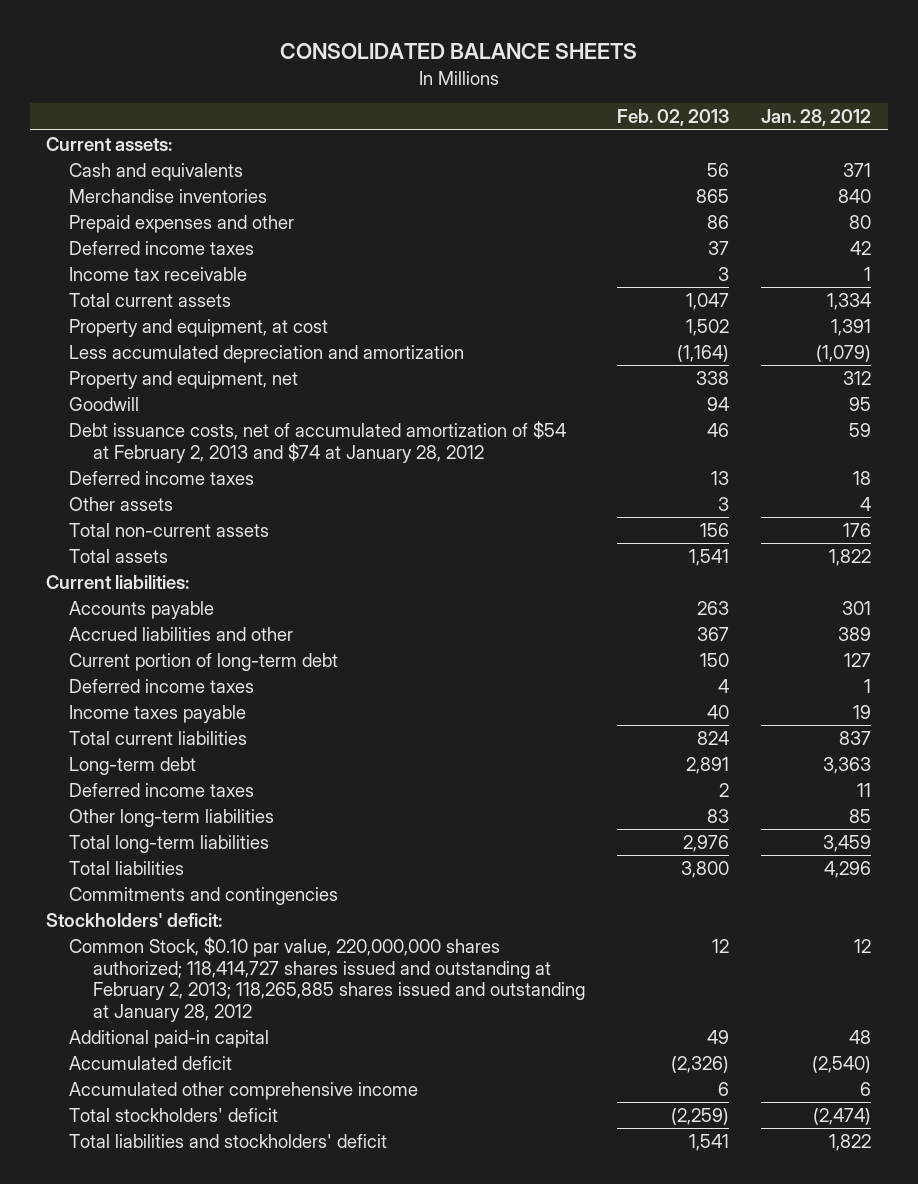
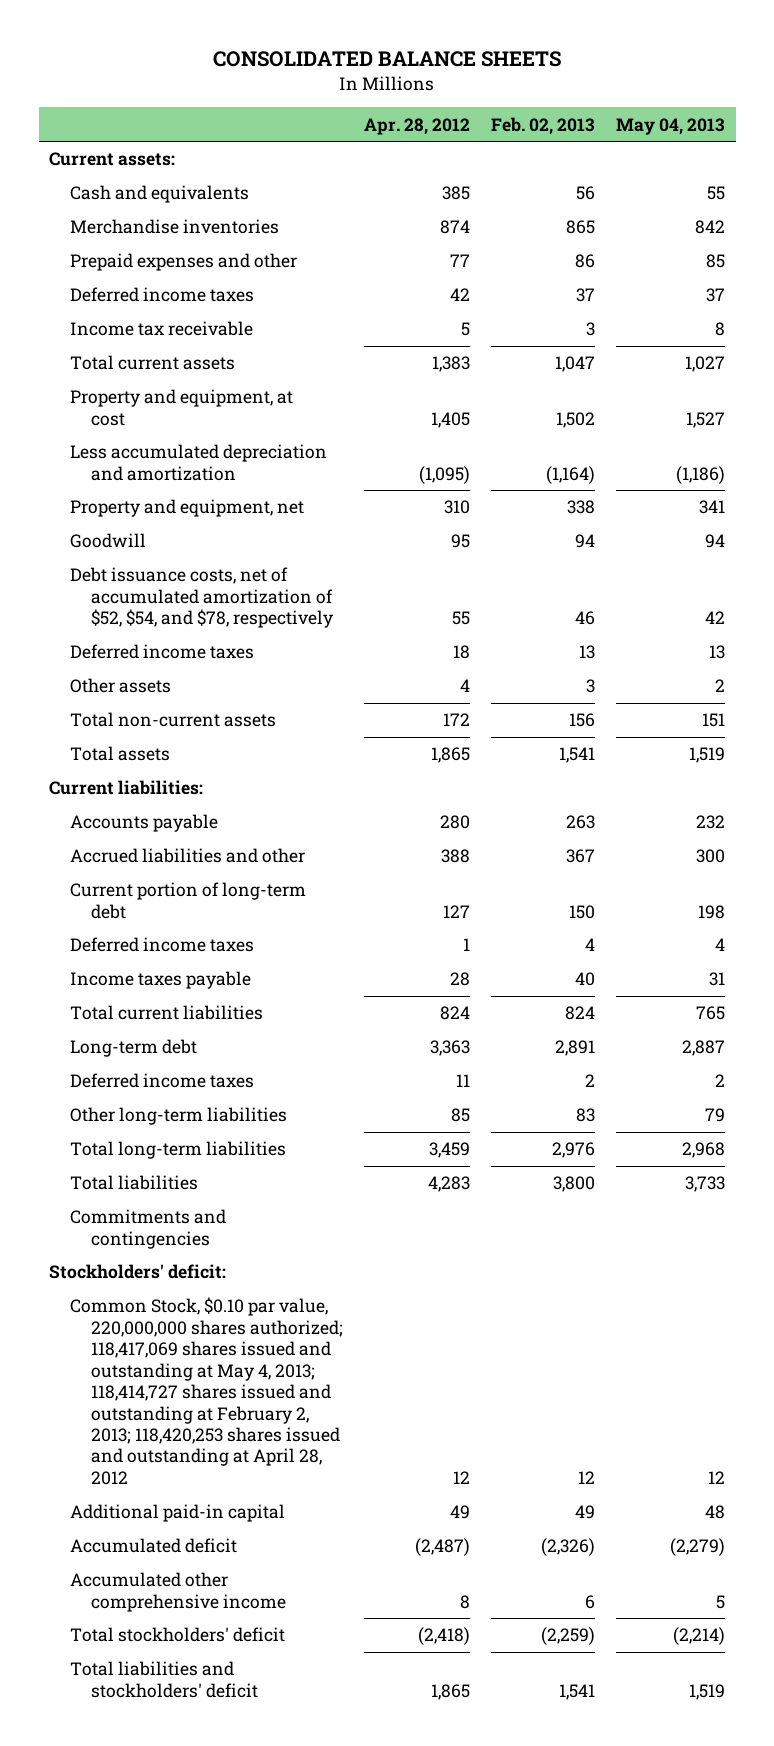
[761,109,872,127] Jan. 28, 2012 -> none
none -> [364,117,471,135] Apr. 28, 2012
none -> [616,117,726,135] May 04, 2013
[69,421,567,463] Debt issuance costs, net of accumulated amortization of $54 at February 2, 2013 and $74 at January 28, 2012 -> [70,567,334,629] Debt issuance costs, net of accumulated amortization of $52, $54, and $78, respectively
[69,937,585,1023] Common Stock, $0.10 par value, 220,000,000 shares authorized; 118,414,727 shares issued and outstanding at February 2, 2013; 118,265,885 shares issued and outstanding at January 28, 2012 -> [70,1297,344,1485] Common Stock, $0.10 par value, 220,000,000 shares authorized; 118,417,069 shares issued and outstanding at May 4, 2013; 118,414,727 shares issued and outstanding at February 2, 2013; 118,420,253 shares issued and outstanding at April 28, 2012

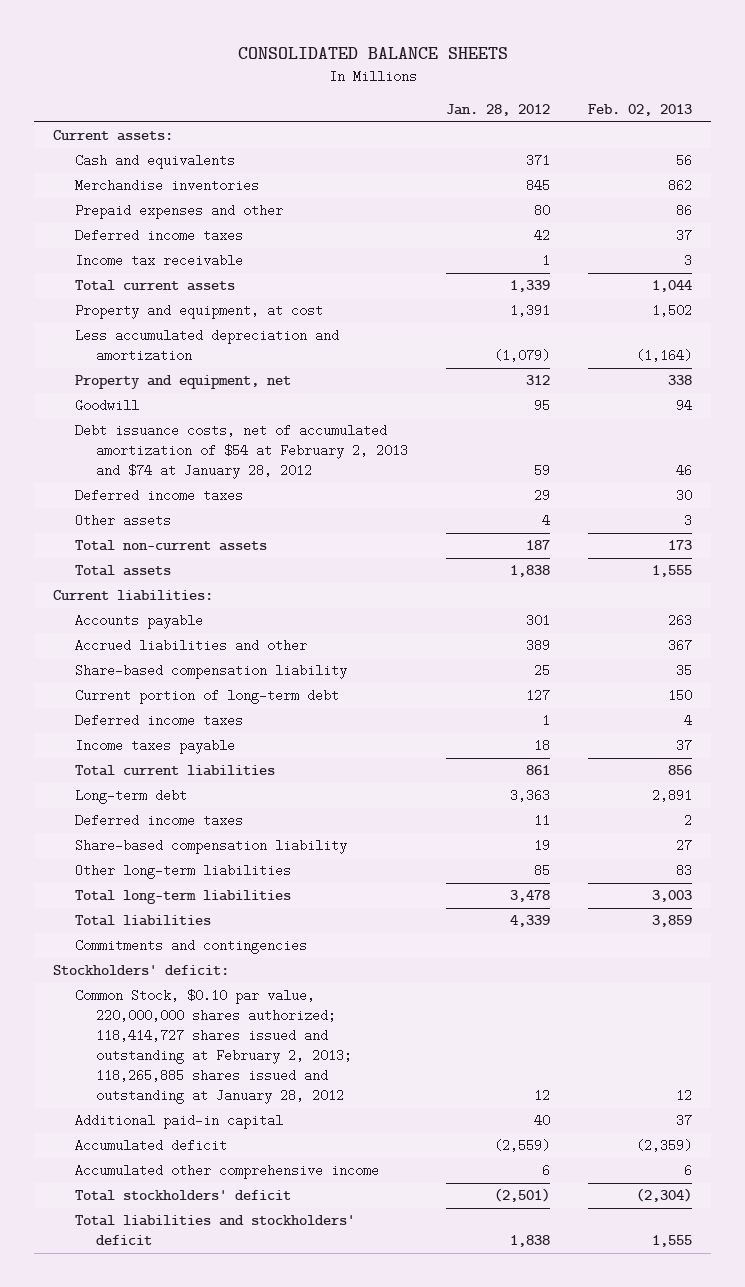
[364,117,471,135] Apr. 28, 2012 -> none
[616,117,726,135] May 04, 2013 -> none
none -> [445,104,550,117] Jan. 28, 2012
[566,220,596,235] 865 -> [667,179,692,193] 862
[555,356,596,373] 1,047 -> [651,280,692,293] 1,044
[70,567,334,629] Debt issuance costs, net of accumulated amortization of $52, $54, and $78, respectively -> [74,424,408,480] Debt issuance costs, net of accumulated amortization of $54 at February 2, 2013 and $74 at January 28, 2012
[579,645,596,660] 13 -> [675,489,692,503] 30
[569,713,596,728] 156 -> [667,540,692,551] 173
[559,747,596,764] 1,541 -> [651,565,692,578] 1,555
none -> [74,664,347,680] Share-based compensation liability
[575,972,596,987] 40 -> [675,739,692,753] 37
[565,1006,596,1021] 824 -> [667,765,692,776] 856
none -> [74,839,347,855] Share-based compensation liability
[552,1142,596,1159] 2,976 -> [651,890,692,903] 3,003
[553,1176,596,1193] 3,800 -> [651,915,692,928] 3,859
[70,1297,344,1485] Common Stock, $0.10 par value, 220,000,000 shares authorized; 118,417,069 shares issued and outstanding at May 4, 2013; 118,414,727 shares issued and outstanding at February 2, 2013; 118,420,253 shares issued and outstanding at April 28, 2012 -> [74,989,352,1105] Common Stock, $0.10 par value, 220,000,000 shares authorized; 118,414,727 shares issued and outstanding at February 2, 2013; 118,265,885 shares issued and outstanding at January 28, 2012
[575,1505,596,1520] 49 -> [675,1114,692,1128] 37
[541,1538,596,1557] (2,326) -> [635,1139,692,1153] (2,359)
[541,1627,596,1646] (2,259) -> [635,1188,692,1203] (2,304)
[559,1683,596,1700] 1,541 -> [651,1235,692,1248] 1,555

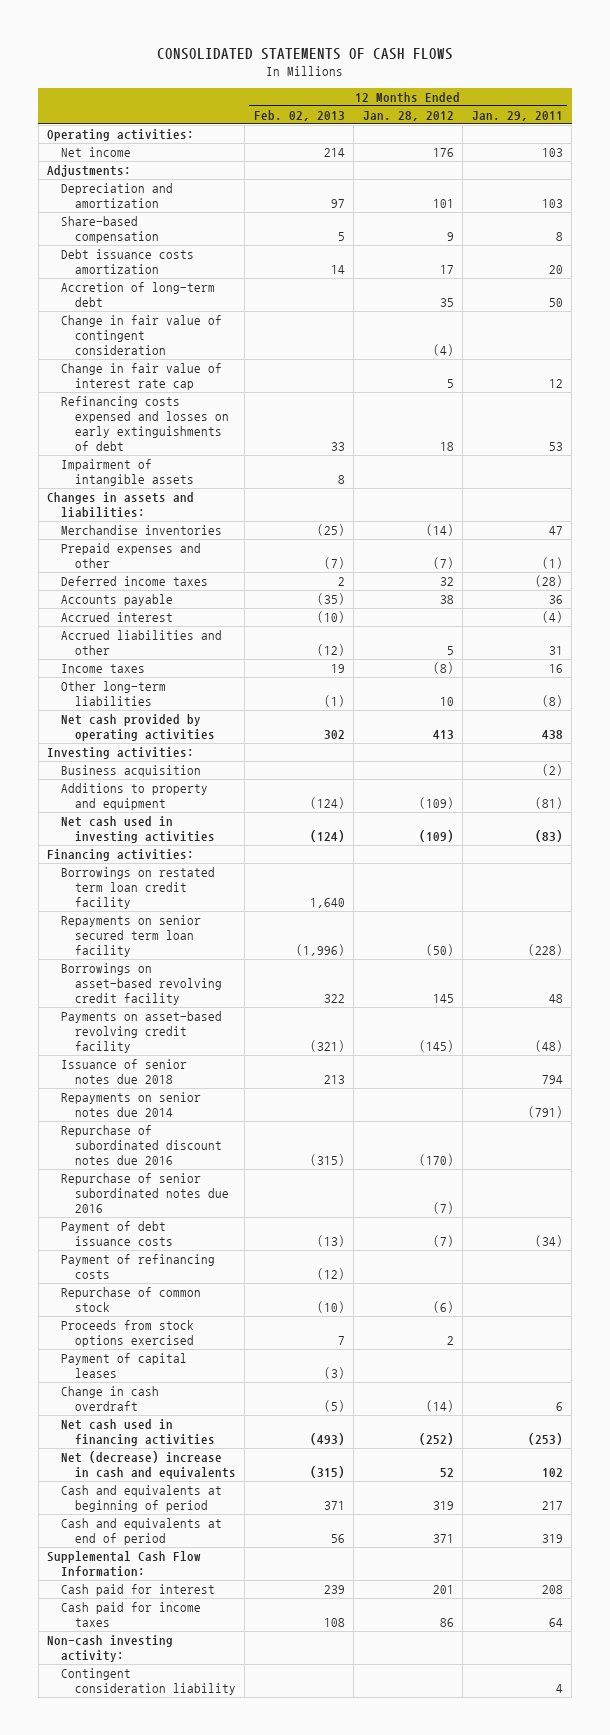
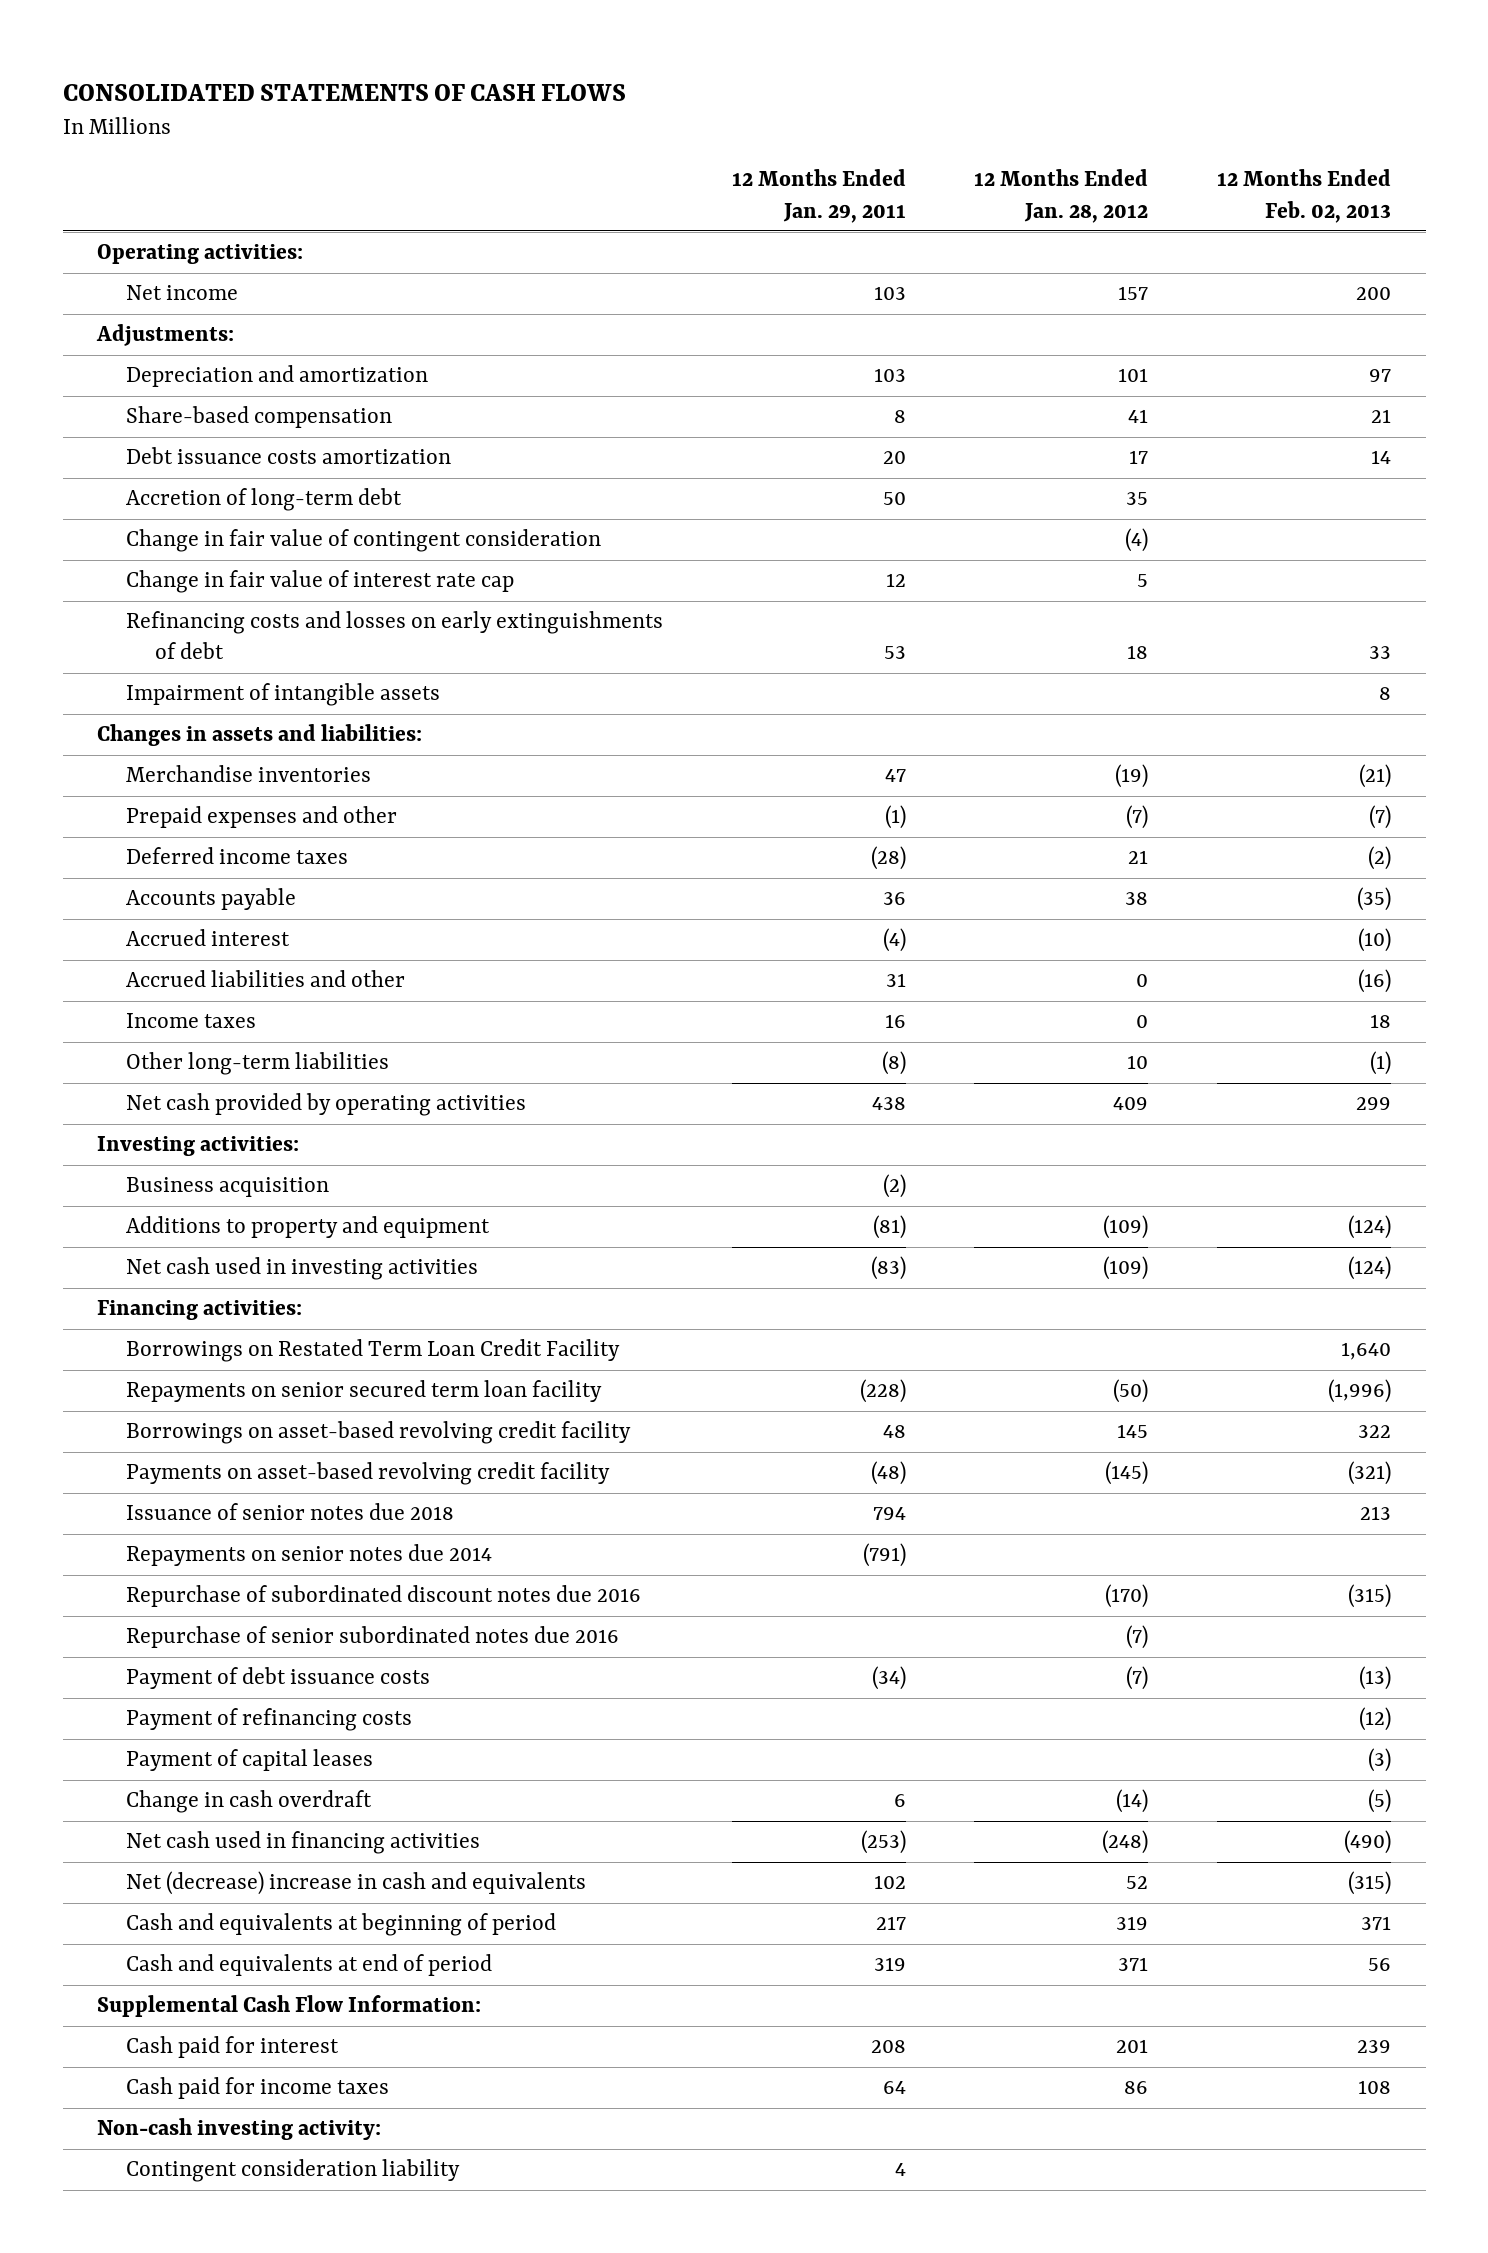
[323,148,345,158] 214 -> [1356,287,1392,301] 200
[432,148,454,158] 176 -> [1118,286,1149,301] 157
[337,232,345,242] 5 -> [1371,409,1392,424] 21
[446,232,454,242] 9 -> [1128,409,1149,424] 41
[60,396,229,451] Refinancing costs expensed and losses on early extinguishments of debt -> [126,611,664,660] Refinancing costs and losses on early extinguishments of debt
[316,524,345,537] (25) -> [1359,764,1392,789] (21)
[425,524,454,537] (14) -> [1115,764,1149,789] (19)
[337,577,345,587] 2 -> [1368,846,1392,871] (2)
[439,577,454,587] 32 -> [1128,850,1149,865] 21
[316,644,345,657] (12) -> [1358,969,1392,994] (16)
[446,646,454,656] 5 -> [1136,974,1149,988] 0
[330,664,345,674] 19 -> [1370,1014,1392,1029] 18
[432,662,454,675] (8) -> [1136,1015,1149,1029] 0
[323,730,345,740] 302 -> [1356,1097,1392,1111] 299
[432,730,454,740] 413 -> [1113,1097,1149,1111] 409
[60,867,215,909] Borrowings on restated term loan credit facility -> [126,1339,621,1363] Borrowings on Restated Term Loan Credit Facility
[60,1287,201,1313] Repurchase of common stock -> none
[60,1320,194,1348] Proceeds from stock options exercised -> none
[309,1433,345,1446] (493) -> [1344,1830,1392,1855] (490)
[418,1433,454,1446] (252) -> [1102,1830,1149,1855] (248)

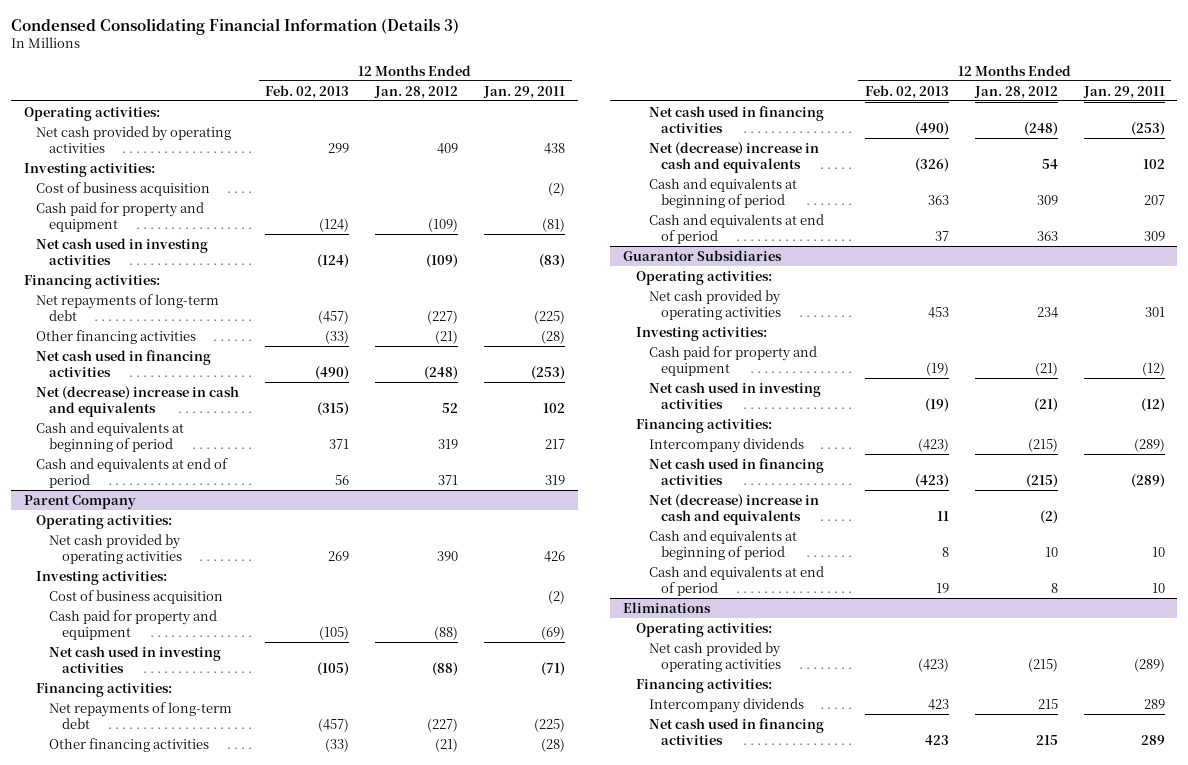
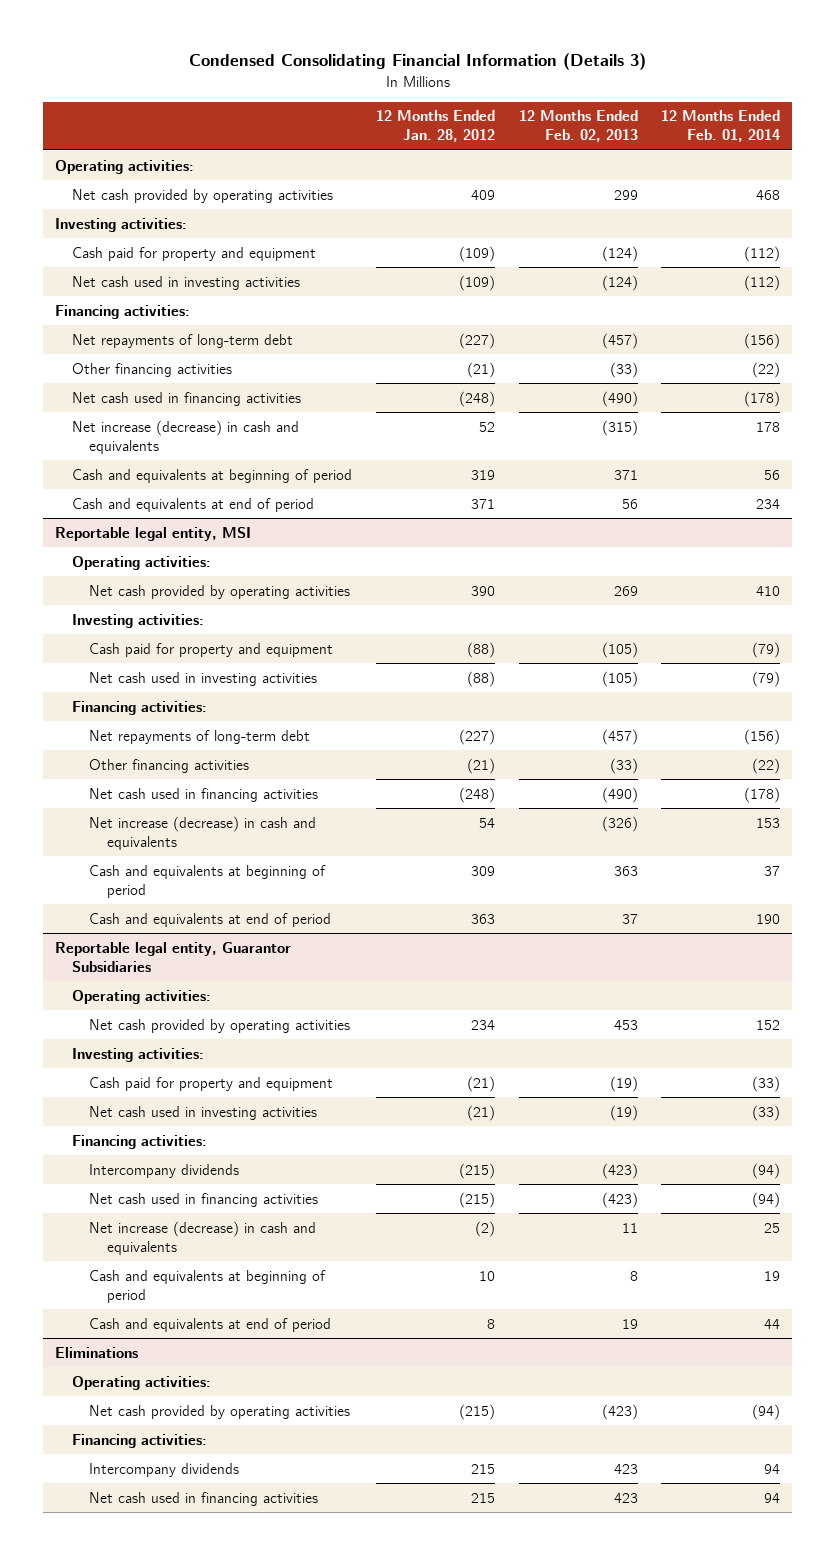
[483,85,566,99] Jan. 29, 2011 -> none
none -> [661,110,781,143] 12 Months Ended Feb. 01, 2014
[36,181,211,196] Cost of business acquisition -> none
[36,385,240,417] Net (decrease) increase in cash and equivalents -> [72,419,300,454] Net increase (decrease) in cash and equivalents
[23,494,136,509] Parent Company -> none
none -> [55,526,252,541] Reportable legal entity, MSI
[49,589,224,604] Cost of business acquisition -> none
[648,141,819,173] Net (decrease) increase in cash and equivalents -> [89,815,317,850] Net increase (decrease) in cash and equivalents
[623,249,783,261] Guarantor Subsidiaries -> none
none -> [55,941,292,972] Reportable legal entity, Guarantor Subsidiaries
[648,493,819,525] Net (decrease) increase in cash and equivalents -> [89,1220,317,1255] Net increase (decrease) in cash and equivalents

